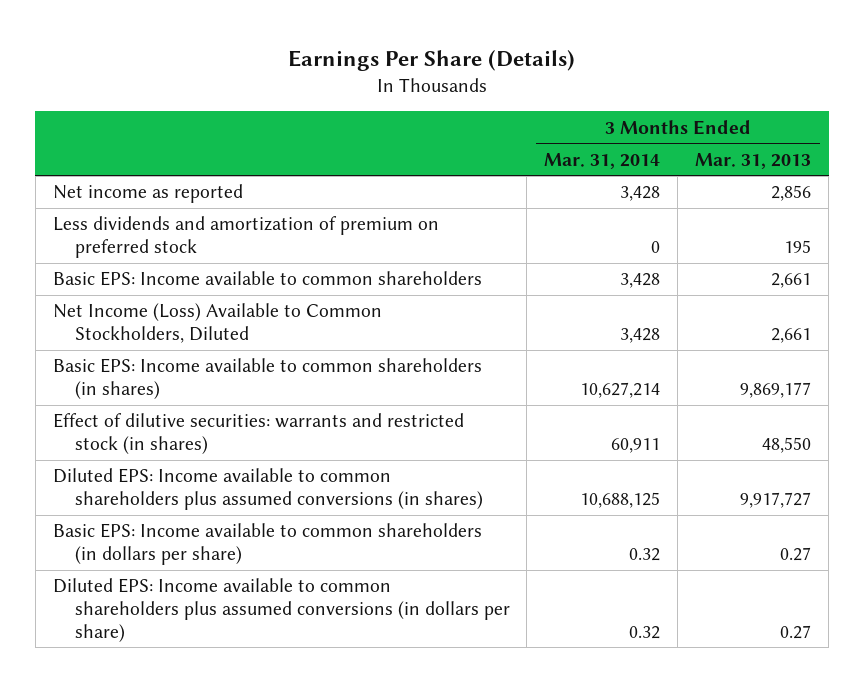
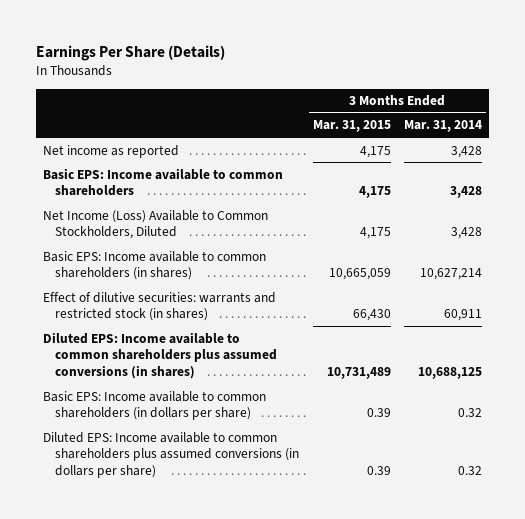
[695,152,812,169] Mar. 31, 2013 -> none
none -> [312,120,391,133] Mar. 31, 2015
[52,216,439,259] Less dividends and amortization of premium on preferred stock -> none

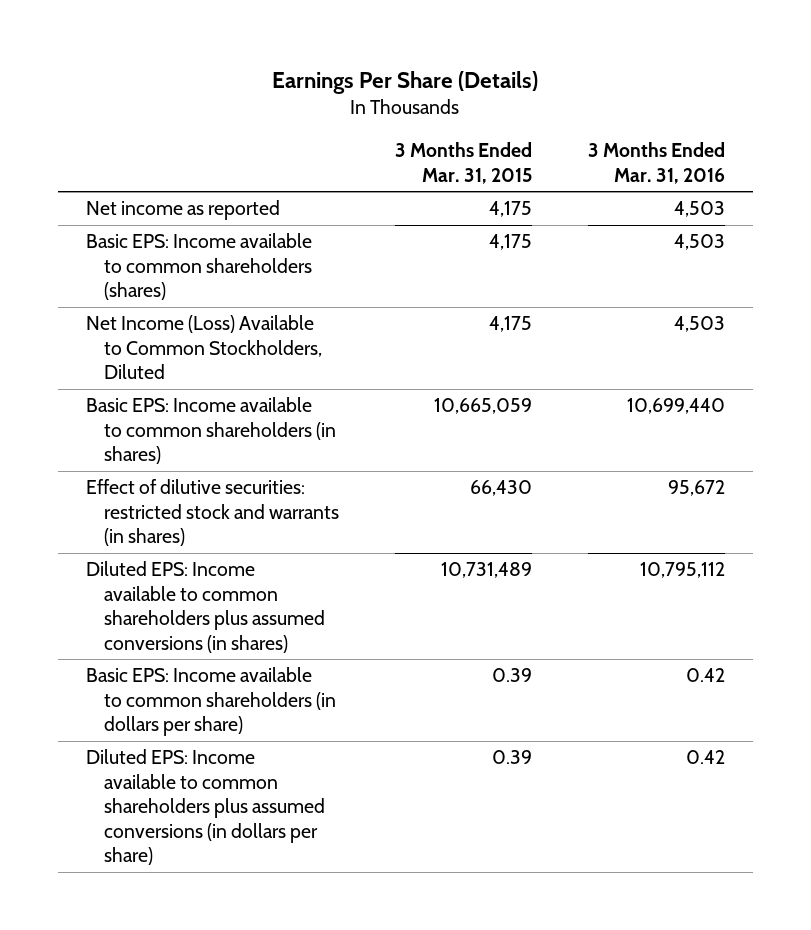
[404,120,483,133] Mar. 31, 2014 -> none
none -> [588,142,726,184] 3 Months Ended Mar. 31, 2016
[42,167,283,197] Basic EPS: Income available to common shareholders -> [85,233,313,301] Basic EPS: Income available to common shareholders (shares)
[42,291,276,322] Effect of dilutive securities: warrants and restricted stock (in shares) -> [85,479,340,547] Effect of dilutive securities: restricted stock and warrants (in shares)

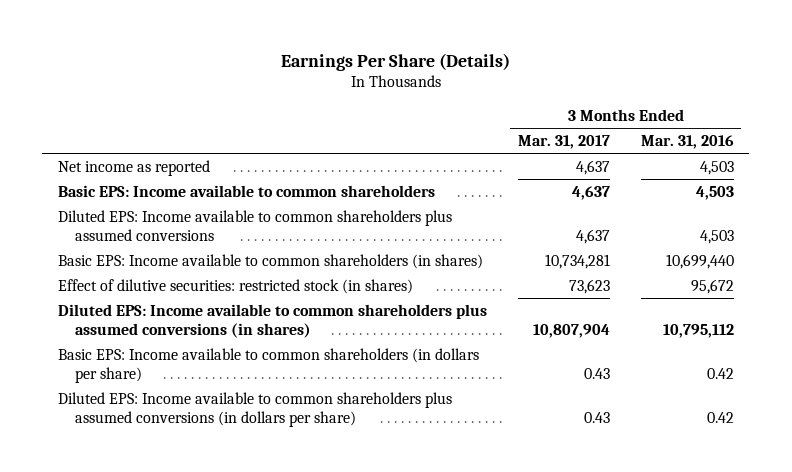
[395,142,533,184] 3 Months Ended Mar. 31, 2015 -> none
none -> [517,135,610,150] Mar. 31, 2017
[85,233,313,301] Basic EPS: Income available to common shareholders (shares) -> [57,184,435,197] Basic EPS: Income available to common shareholders
[85,315,323,380] Net Income (Loss) Available to Common Stockholders, Diluted -> [57,209,452,241] Diluted EPS: Income available to common shareholders plus assumed conversions
[85,479,340,547] Effect of dilutive securities: restricted stock and warrants (in shares) -> [57,278,413,294] Effect of dilutive securities: restricted stock (in shares)

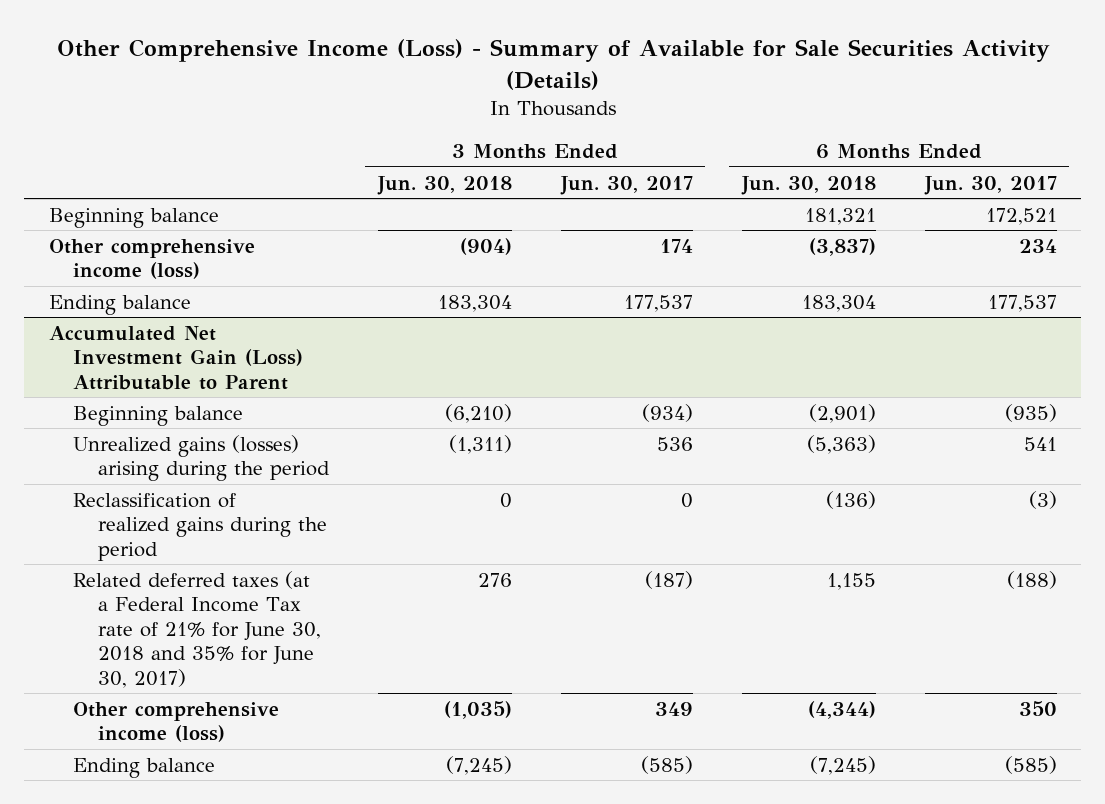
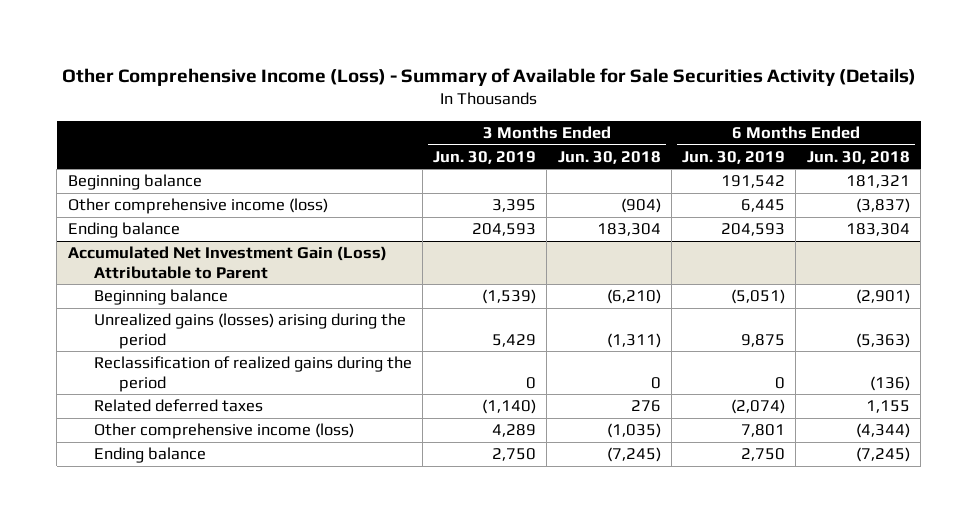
[559,175,693,195] Jun. 30, 2017 -> none
[923,175,1057,195] Jun. 30, 2017 -> none
none -> [433,150,537,164] Jun. 30, 2019
none -> [682,150,786,164] Jun. 30, 2019
[73,570,321,688] Related deferred taxes (at a Federal Income Tax rate of 21% for June 30, 2018 and 35% for June 30, 2017) -> [93,399,263,413] Related deferred taxes

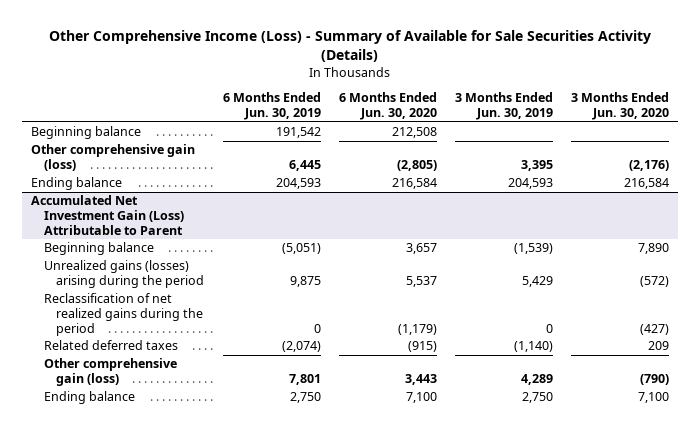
[557,150,661,164] Jun. 30, 2018 -> none
[806,150,910,164] Jun. 30, 2018 -> none
none -> [338,92,437,121] 6 Months Ended Jun. 30, 2020
none -> [570,92,669,121] 3 Months Ended Jun. 30, 2020
[67,198,328,215] Other comprehensive income (loss) -> [30,144,195,172] Other comprehensive gain (loss)
[93,356,412,392] Reclassification of realized gains during the period -> [43,293,204,336] Reclassification of net realized gains during the period
[93,423,354,440] Other comprehensive income (loss) -> [43,358,177,387] Other comprehensive gain (loss)

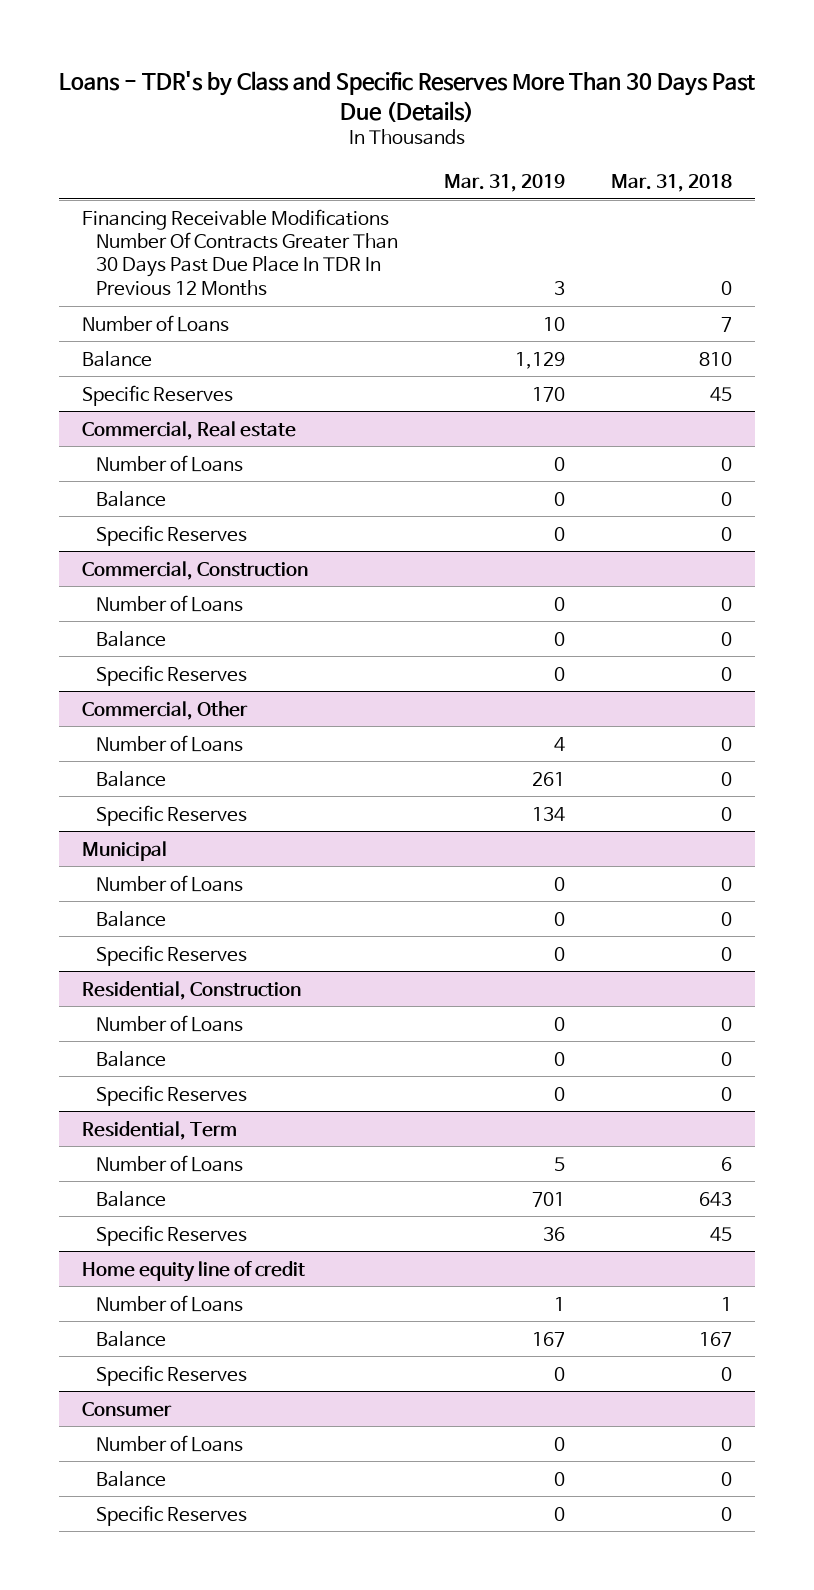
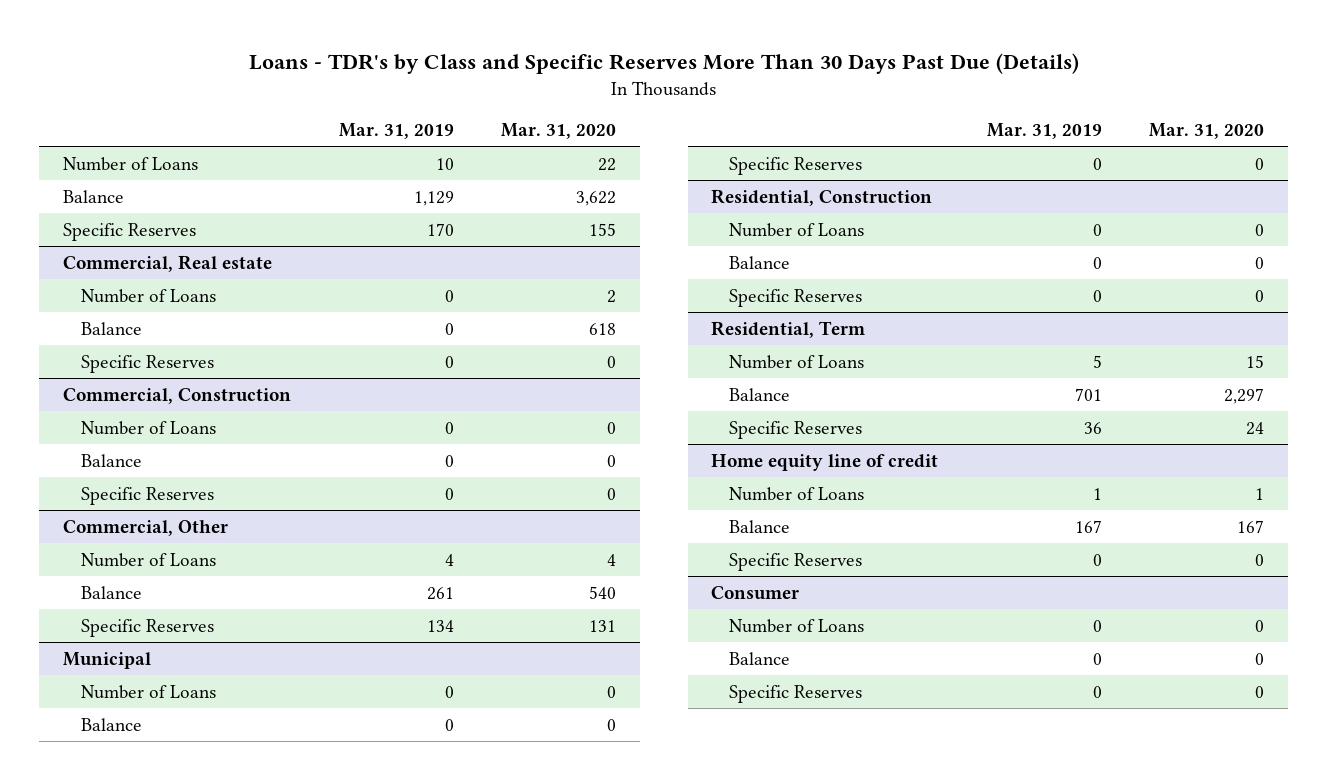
[610,174,732,193] Mar. 31, 2018 -> none
none -> [501,123,617,140] Mar. 31, 2020
[82,208,398,296] Financing Receivable Modifications Number Of Contracts Greater Than 30 Days Past Due Place In TDR In Previous 12 Months -> none

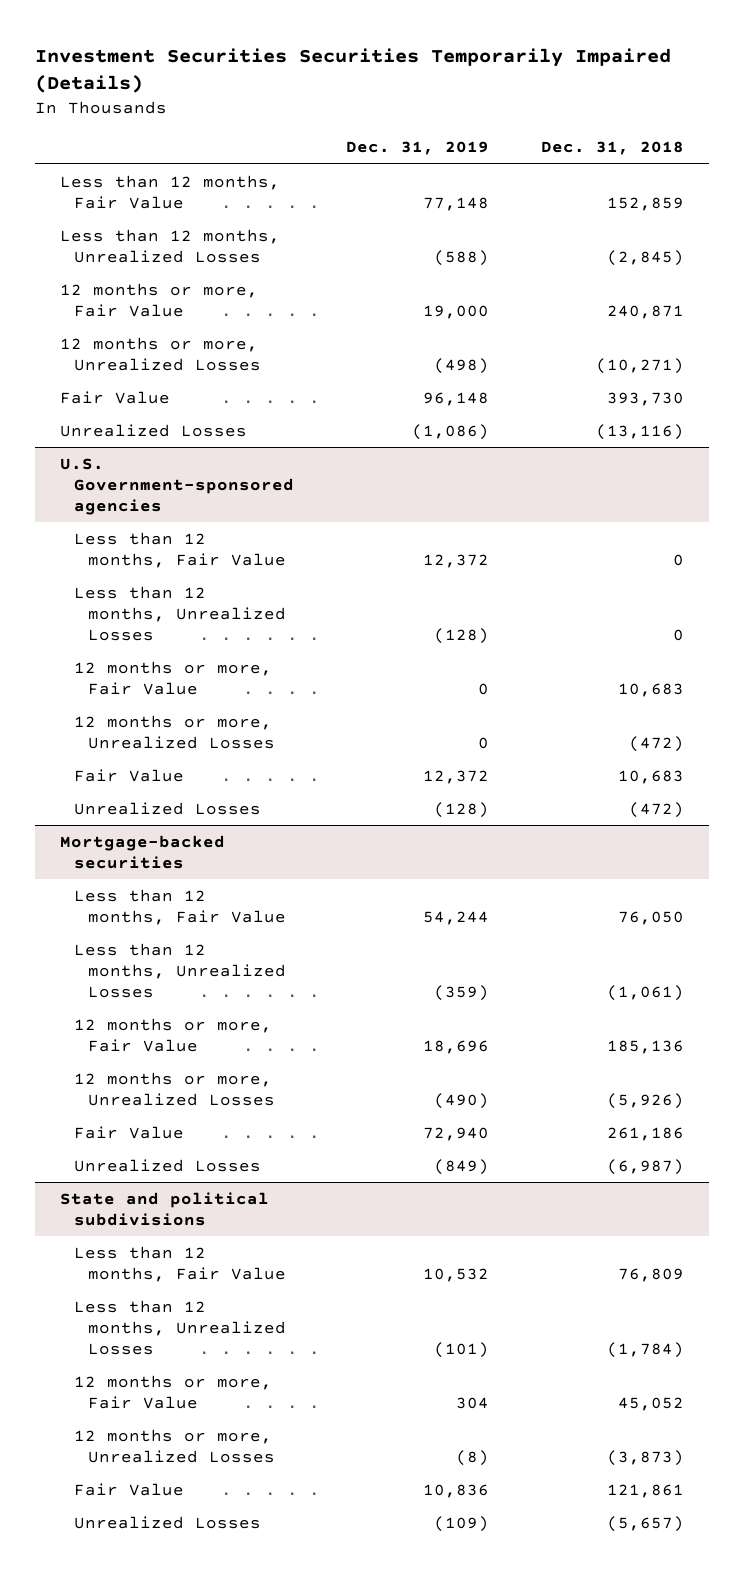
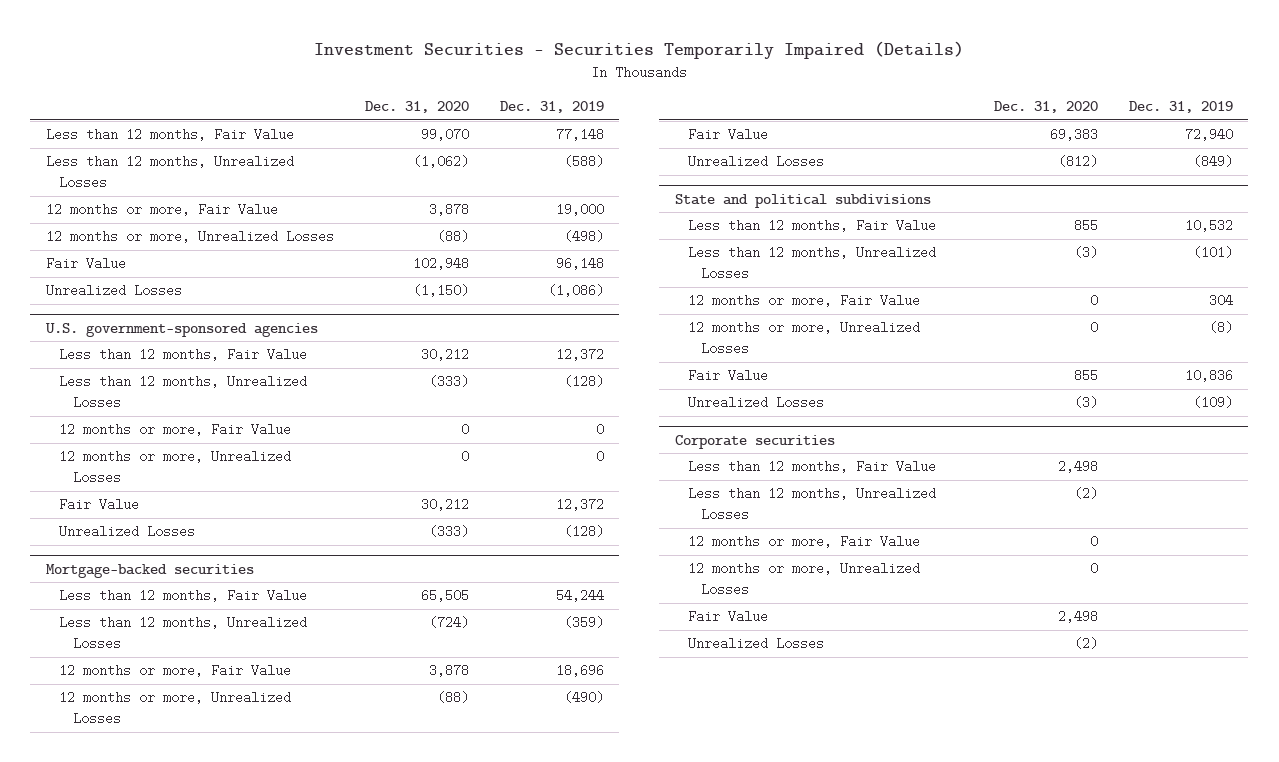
[34,47,671,94] Investment Securities Securities Temporarily Impaired (Details) -> [314,41,965,60] Investment Securities - Securities Temporarily Impaired (Details)
[540,141,684,156] Dec. 31, 2018 -> none
none -> [364,100,469,113] Dec. 31, 2020
[60,457,294,515] U.S. Government-sponsored agencies -> [44,322,318,337] U.S. government-sponsored agencies
none -> [674,434,835,449] Corporate securities
none -> [688,460,937,474] Less than 12 months, Fair Value
none -> [688,487,937,521] Less than 12 months, Unrealized Losses
none -> [688,535,921,549] 12 months or more, Fair Value
none -> [688,562,921,596] 12 months or more, Unrealized Losses
none -> [688,610,769,624] Fair Value
none -> [688,637,825,651] Unrealized Losses

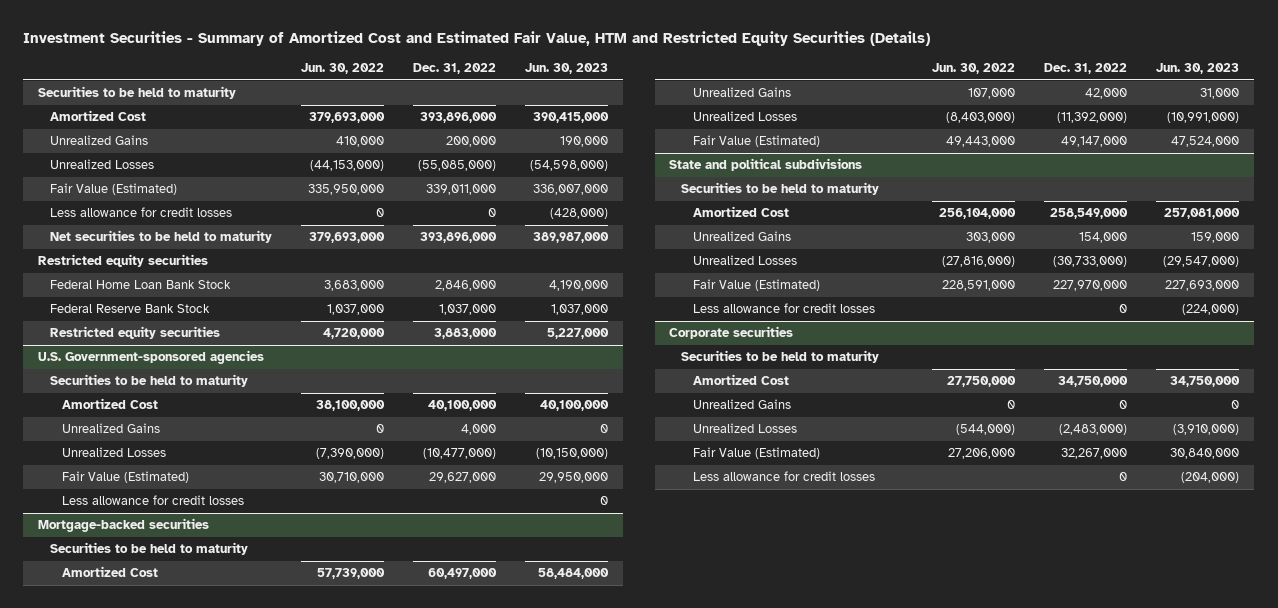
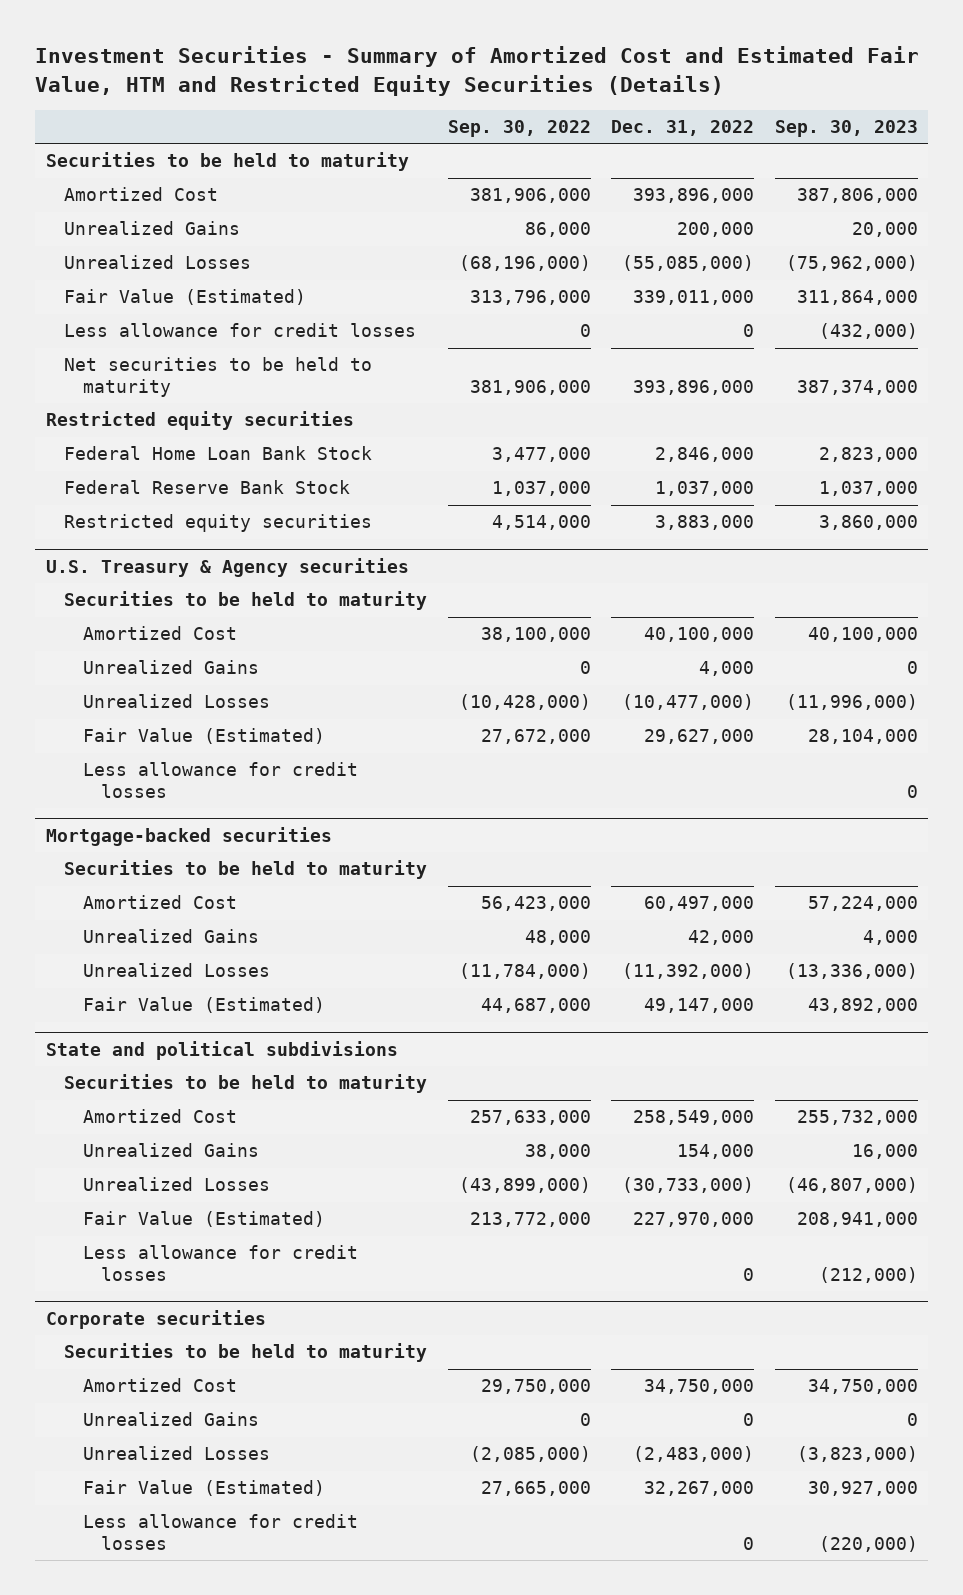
[301,63,385,75] Jun. 30, 2022 -> none
[525,63,609,75] Jun. 30, 2023 -> none
none -> [447,120,591,138] Sep. 30, 2022
none -> [774,120,918,138] Sep. 30, 2023
[38,350,265,365] U.S. Government-sponsored agencies -> [45,558,409,578] U.S. Treasury & Agency securities

